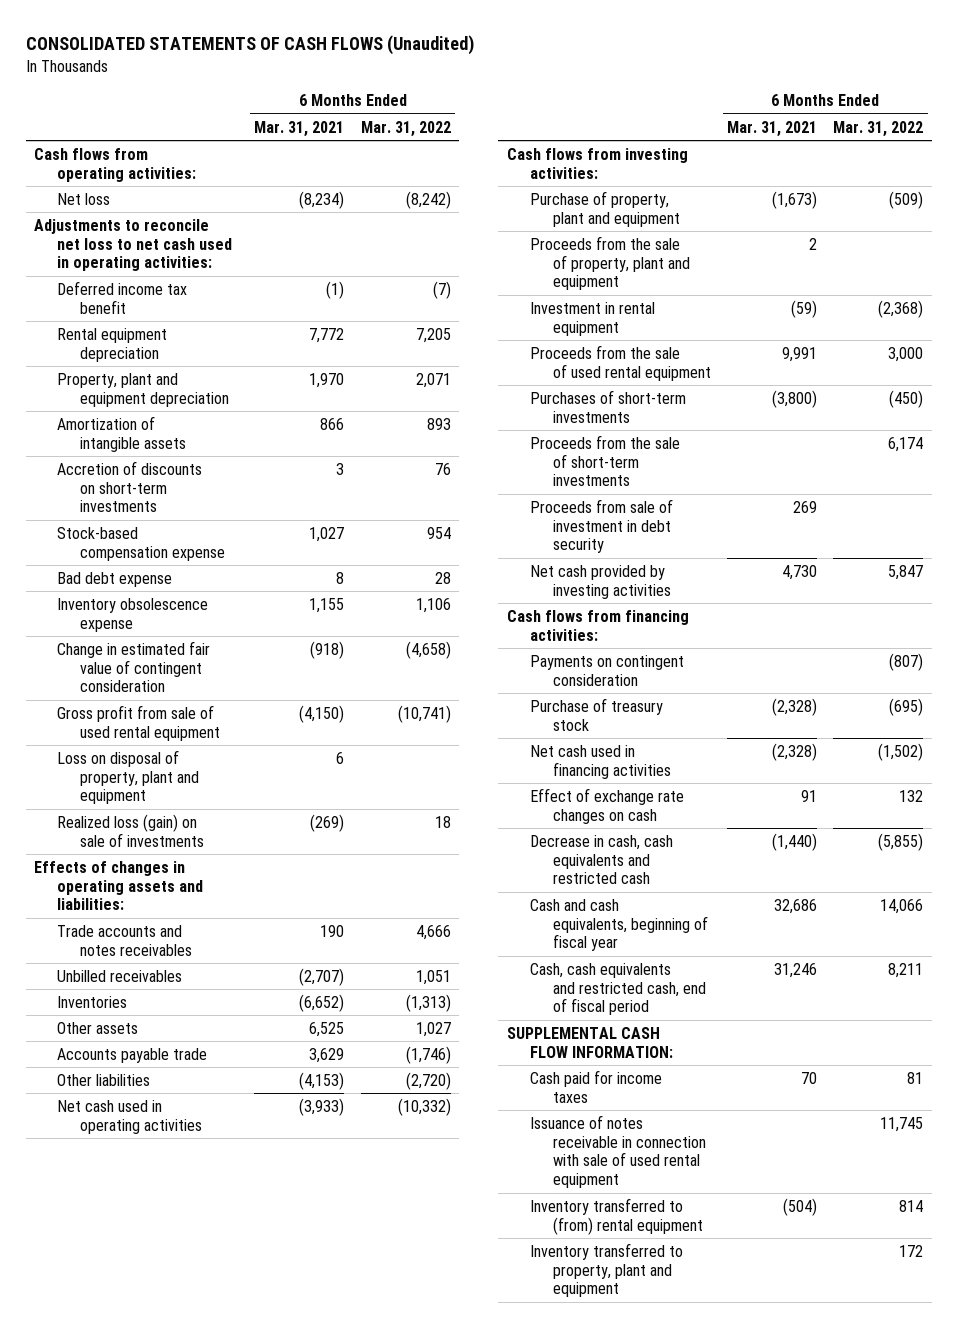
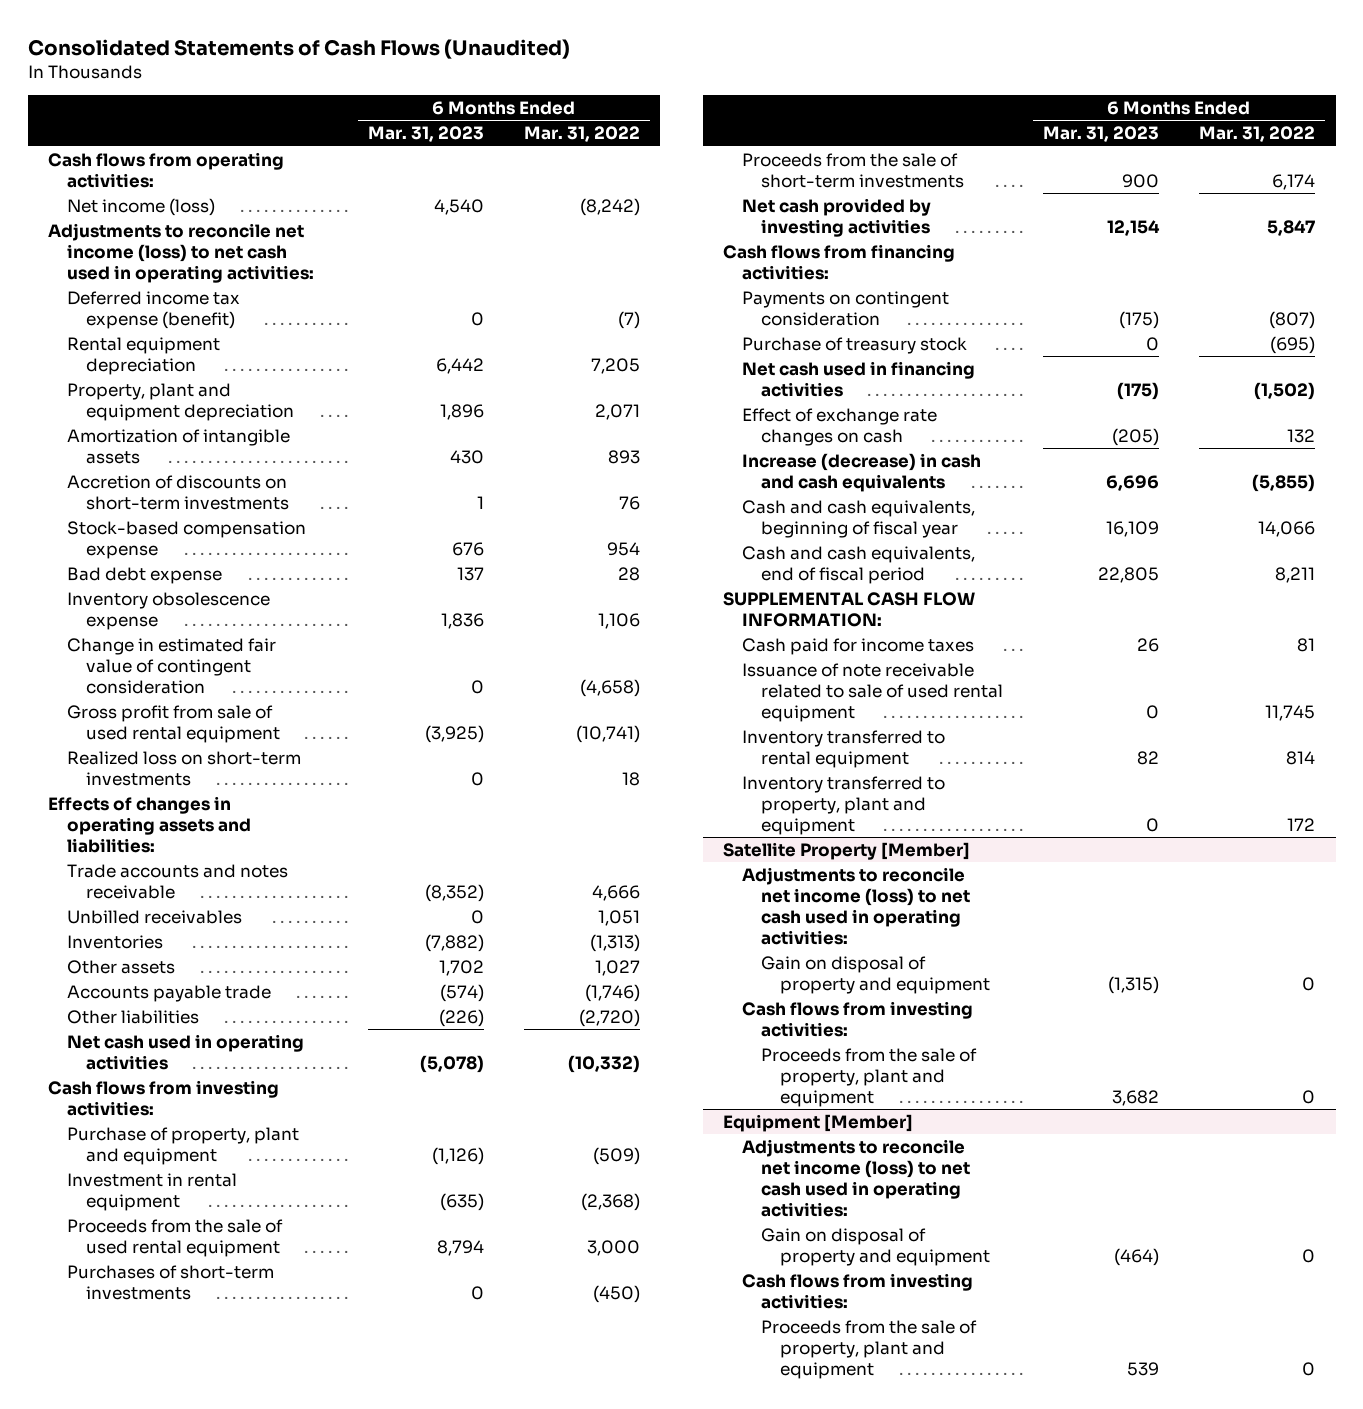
[25,35,474,56] CONSOLIDATED STATEMENTS OF CASH FLOWS (Unaudited) -> [27,38,570,59] Consolidated Statements of Cash Flows (Unaudited)
[254,120,345,137] Mar. 31, 2021 -> none
none -> [367,126,484,143] Mar. 31, 2023
[56,192,110,205] Net loss -> [66,197,215,216] Net income (loss)
[33,218,232,272] Adjustments to reconcile net loss to net cash used in operating activities: -> [48,222,314,283] Adjustments to reconcile net income (loss) to net cash used in operating activities:
[56,280,187,314] Deferred income tax benefit -> [66,290,240,329] Deferred income tax expense (benefit)
[56,749,199,805] Loss on disposal of property, plant and equipment -> none
[56,813,204,847] Realized loss (gain) on sale of investments -> [66,750,301,786] Realized loss on short-term investments
[56,924,192,956] Trade accounts and notes receivables -> [66,863,288,899] Trade accounts and notes receivable
[529,235,690,291] Proceeds from the sale of property, plant and equipment -> none
[529,498,673,554] Proceeds from sale of investment in debt security -> none
[529,834,673,885] Decrease in cash, cash equivalents and restricted cash -> [742,452,982,492] Increase (decrease) in cash and cash equivalents
[529,962,706,1016] Cash, cash equivalents and restricted cash, end of fiscal period -> [742,545,976,584] Cash and cash equivalents, end of fiscal period
[529,1114,706,1189] Issuance of notes receivable in connection with sale of used rental equipment -> [742,662,1003,722] Issuance of note receivable related to sale of used rental equipment
[529,1197,703,1235] Inventory transferred to (from) rental equipment -> [742,729,946,768] Inventory transferred to rental equipment
none -> [723,841,971,860] Satellite Property [Member]
none -> [742,866,970,945] Adjustments to reconcile net income (loss) to net cash used in operating activities:
none -> [760,955,990,994] Gain on disposal of property and equipment
none -> [742,1000,974,1037] Cash flows from investing activities:
none -> [760,1047,977,1107] Proceeds from the sale of property, plant and equipment
none -> [723,1113,914,1132] Equipment [Member]
none -> [742,1138,970,1217] Adjustments to reconcile net income (loss) to net cash used in operating activities:
none -> [760,1227,990,1266] Gain on disposal of property and equipment
none -> [742,1272,974,1309] Cash flows from investing activities:
none -> [760,1319,977,1379] Proceeds from the sale of property, plant and equipment

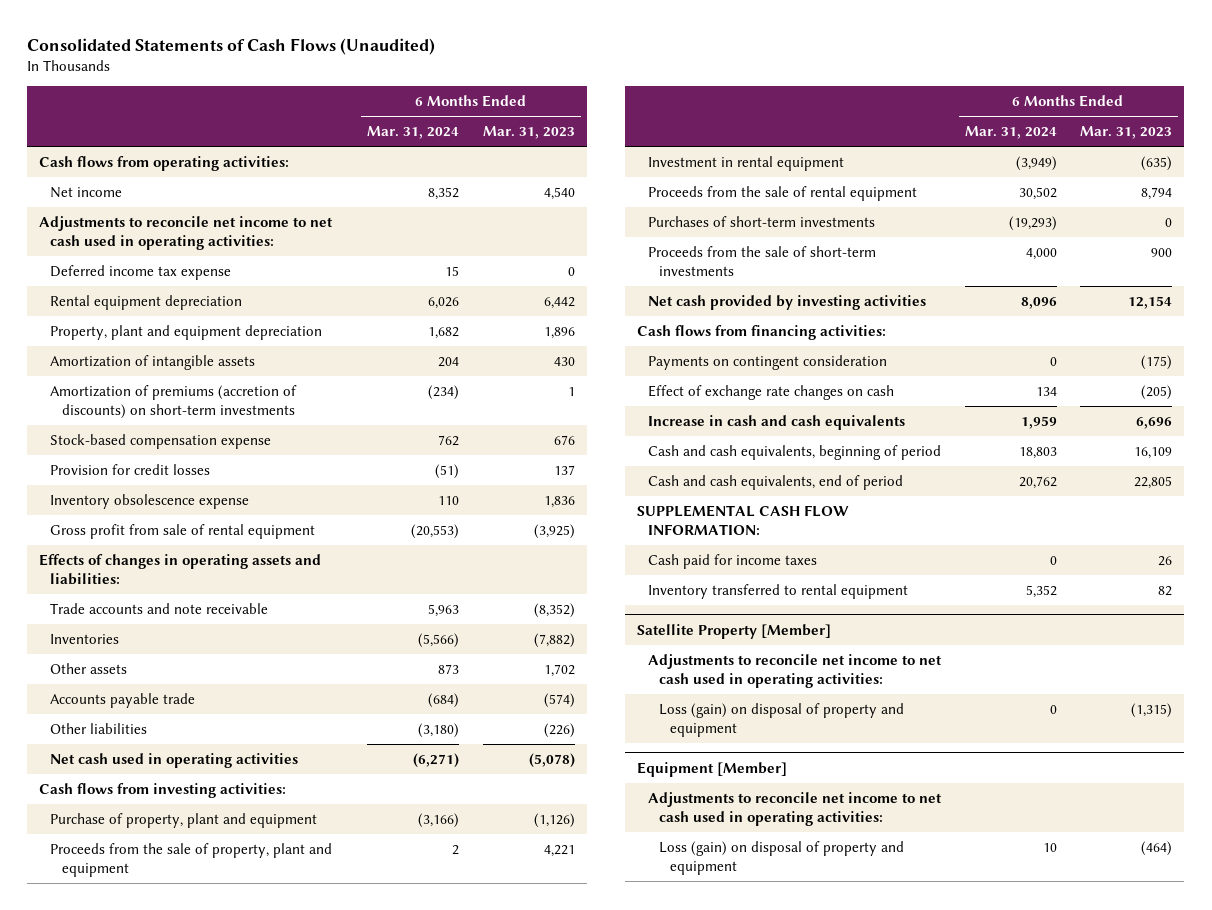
[524,126,641,143] Mar. 31, 2022 -> none
none -> [367,125,460,139] Mar. 31, 2024
[66,197,215,216] Net income (loss) -> [50,186,123,198] Net income
[48,222,314,283] Adjustments to reconcile net income (loss) to net cash used in operating activities: -> [39,215,334,251] Adjustments to reconcile net income to net cash used in operating activities:
[66,290,240,329] Deferred income tax expense (benefit) -> [50,264,232,280] Deferred income tax expense
[66,474,289,510] Accretion of discounts on short-term investments -> [50,384,298,420] Amortization of premiums (accretion of discounts) on short-term investments
[66,566,222,584] Bad debt expense -> [50,463,211,475] Provision for credit losses
[66,637,276,694] Change in estimated fair value of contingent consideration -> none
[66,750,301,786] Realized loss on short-term investments -> none
[66,704,280,743] Gross profit from sale of used rental equipment -> [50,523,316,539] Gross profit from sale of rental equipment
[66,909,242,924] Unbilled receivables -> none
[66,863,288,899] Trade accounts and notes receivable -> [50,602,269,614] Trade accounts and note receivable
none -> [50,842,333,878] Proceeds from the sale of property, plant and equipment
[66,1218,283,1257] Proceeds from the sale of used rental equipment -> [647,185,917,201] Proceeds from the sale of rental equipment
[742,336,968,354] Purchase of treasury stock -> none
[742,360,976,397] Net cash used in financing activities -> none
[742,452,982,492] Increase (decrease) in cash and cash equivalents -> [647,414,905,430] Increase in cash and cash equivalents
[742,499,976,538] Cash and cash equivalents, beginning of fiscal year -> [647,444,941,460] Cash and cash equivalents, beginning of period
[742,545,976,584] Cash and cash equivalents, end of fiscal period -> [647,474,903,490] Cash and cash equivalents, end of period
[742,662,1003,722] Issuance of note receivable related to sale of used rental equipment -> none
[742,775,946,835] Inventory transferred to property, plant and equipment -> none
[742,1000,974,1037] Cash flows from investing activities: -> none
[760,1047,977,1107] Proceeds from the sale of property, plant and equipment -> none
[742,866,970,945] Adjustments to reconcile net income (loss) to net cash used in operating activities: -> [647,653,942,689] Adjustments to reconcile net income to net cash used in operating activities:
[760,955,990,994] Gain on disposal of property and equipment -> [659,702,905,738] Loss (gain) on disposal of property and equipment
[742,1272,974,1309] Cash flows from investing activities: -> none
[760,1319,977,1379] Proceeds from the sale of property, plant and equipment -> none
[742,1138,970,1217] Adjustments to reconcile net income (loss) to net cash used in operating activities: -> [647,791,942,827] Adjustments to reconcile net income to net cash used in operating activities:
[760,1227,990,1266] Gain on disposal of property and equipment -> [659,840,905,876] Loss (gain) on disposal of property and equipment

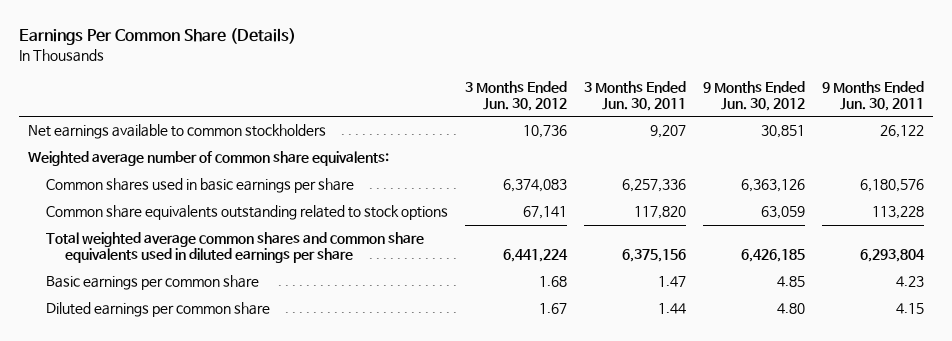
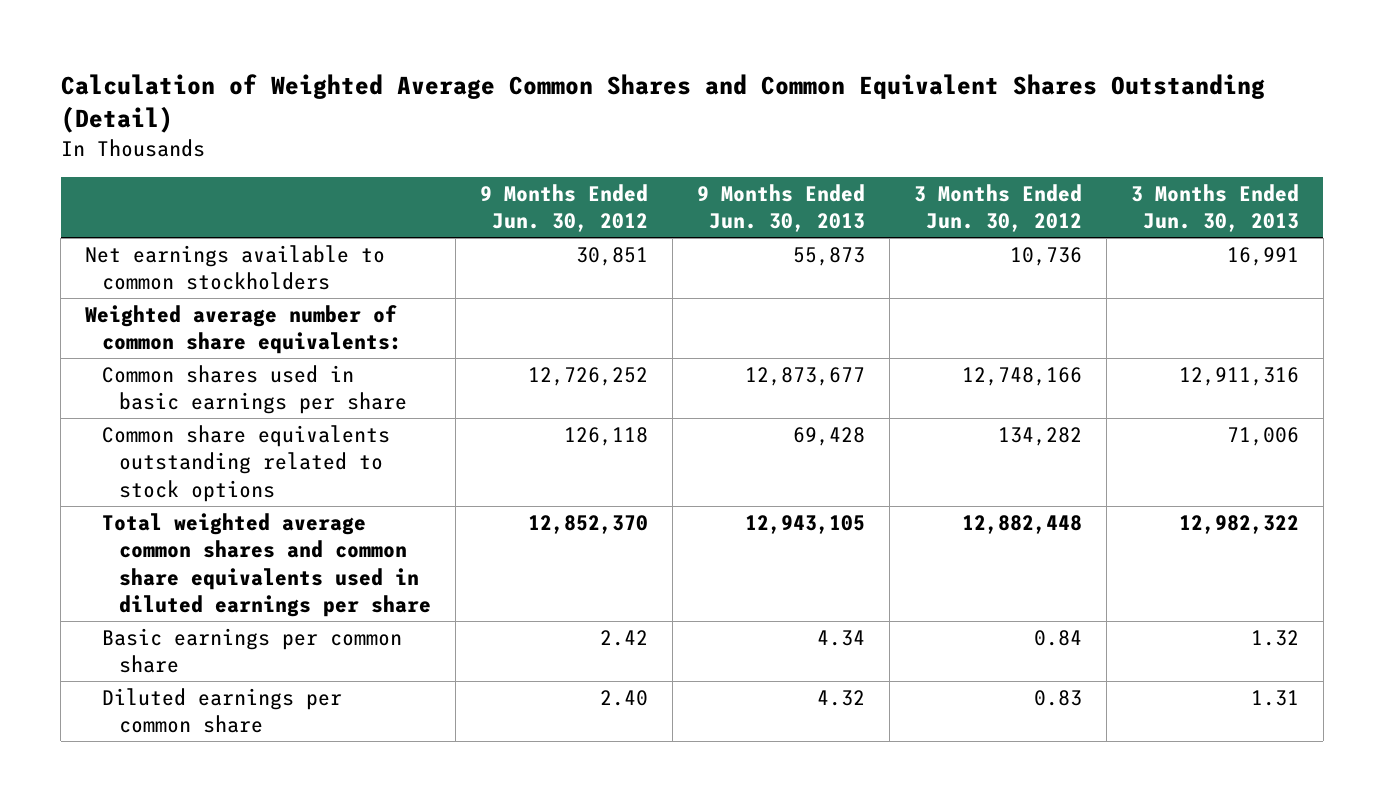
[19,27,297,45] Earnings Per Common Share (Details) -> [60,73,1265,133] Calculation of Weighted Average Common Shares and Common Equivalent Shares Outstanding (Detail)
[584,80,687,111] 3 Months Ended Jun. 30, 2011 -> none
[822,80,925,111] 9 Months Ended Jun. 30, 2011 -> none
none -> [697,183,866,233] 9 Months Ended Jun. 30, 2013
none -> [1130,183,1299,233] 3 Months Ended Jun. 30, 2013
[503,179,568,193] 6,374,083 -> [961,366,1082,386] 12,748,166
[741,179,806,193] 6,363,126 -> [528,366,649,386] 12,726,252
[523,206,568,220] 67,141 -> [997,426,1082,446] 134,282
[761,206,806,220] 63,059 -> [564,426,649,446] 126,118
[503,249,569,263] 6,441,224 -> [961,514,1082,534] 12,882,448
[741,249,806,263] 6,426,185 -> [528,514,649,534] 12,852,370
[539,276,568,288] 1.68 -> [1033,629,1082,646] 0.84
[777,276,806,288] 4.85 -> [600,629,649,646] 2.42
[539,303,568,315] 1.67 -> [1033,689,1082,706] 0.83
[777,303,806,315] 4.80 -> [600,689,649,706] 2.40

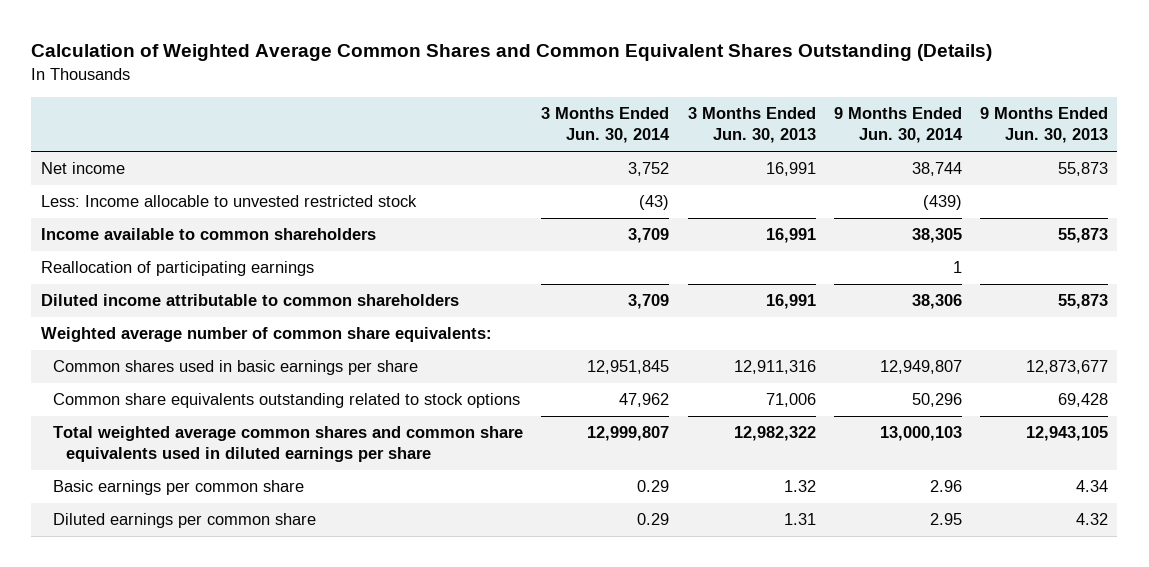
[60,73,1265,133] Calculation of Weighted Average Common Shares and Common Equivalent Shares Outstanding (Detail) -> [31,44,993,62] Calculation of Weighted Average Common Shares and Common Equivalent Shares Outstanding (Details)
[480,183,649,233] 9 Months Ended Jun. 30, 2012 -> none
[913,183,1082,233] 3 Months Ended Jun. 30, 2012 -> none
none -> [541,107,671,144] 3 Months Ended Jun. 30, 2014
none -> [833,107,963,144] 9 Months Ended Jun. 30, 2014
[85,244,386,291] Net earnings available to common stockholders -> [40,162,125,175] Net income
none -> [40,195,417,208] Less: Income allocable to unvested restricted stock
none -> [40,228,376,241] Income available to common shareholders
none -> [40,261,314,277] Reallocation of participating earnings
none -> [40,294,459,307] Diluted income attributable to common shareholders

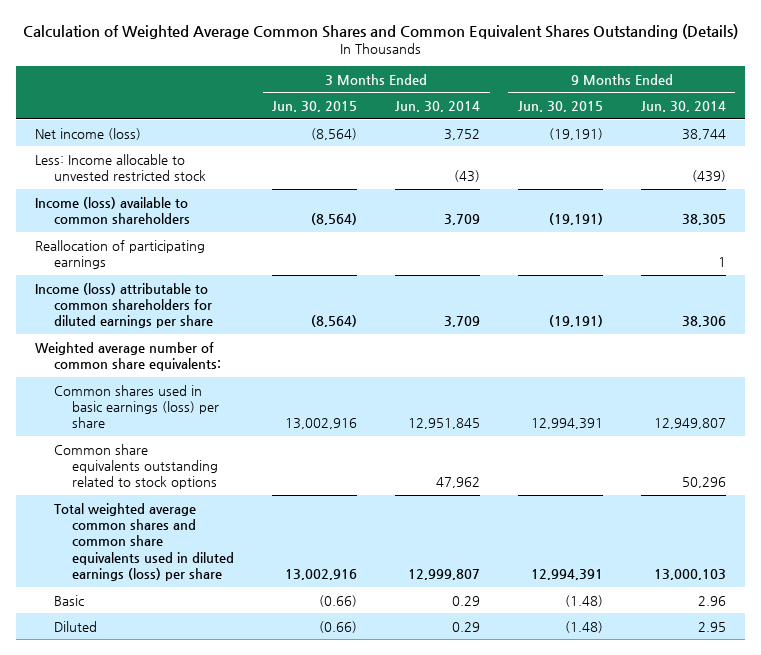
[687,107,816,144] 3 Months Ended Jun. 30, 2013 -> none
[980,107,1109,144] 9 Months Ended Jun. 30, 2013 -> none
none -> [272,100,358,112] Jun. 30, 2015
none -> [517,100,603,112] Jun. 30, 2015
[40,162,125,175] Net income -> [35,127,142,140] Net income (loss)
[40,228,376,241] Income available to common shareholders -> [35,196,190,224] Income (loss) available to common shareholders
[40,294,459,307] Diluted income attributable to common shareholders -> [35,282,213,329] Income (loss) attributable to common shareholders for diluted earnings per share
[53,360,419,376] Common shares used in basic earnings per share -> [53,384,220,429] Common shares used in basic earnings (loss) per share
[53,426,524,463] Total weighted average common shares and common share equivalents used in diluted earnings per share -> [53,502,235,582] Total weighted average common shares and common share equivalents used in diluted earnings (loss) per share
[53,480,305,496] Basic earnings per common share -> [53,594,84,606] Basic
[53,513,317,529] Diluted earnings per common share -> [53,620,97,632] Diluted

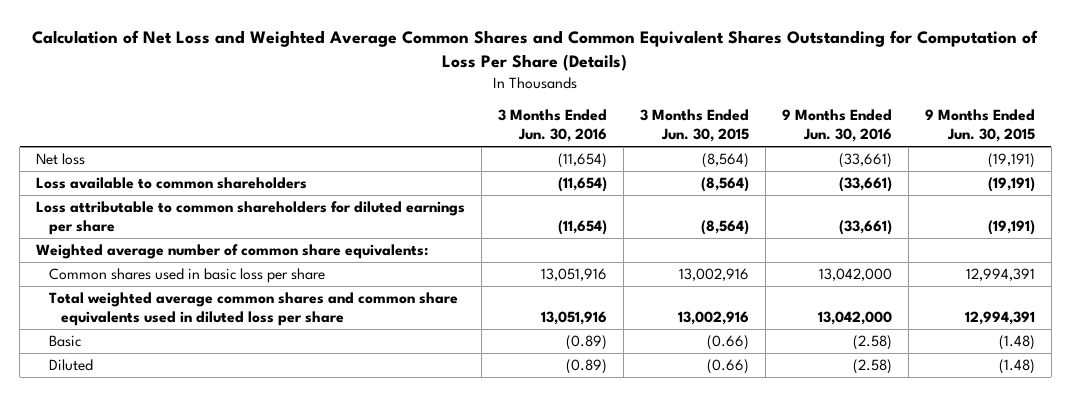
[22,24,738,40] Calculation of Weighted Average Common Shares and Common Equivalent Shares Outstanding (Details) -> [32,30,1039,72] Calculation of Net Loss and Weighted Average Common Shares and Common Equivalent Shares Outstanding for Computation of Loss Per Share (Details)
[395,100,481,112] Jun. 30, 2014 -> none
[640,100,726,112] Jun. 30, 2014 -> none
none -> [498,109,608,143] 3 Months Ended Jun. 30, 2016
none -> [781,109,892,143] 9 Months Ended Jun. 30, 2016
[35,153,206,181] Less: Income allocable to unvested restricted stock -> none
[35,239,206,269] Reallocation of participating earnings -> none
[35,127,142,140] Net income (loss) -> [36,153,86,166] Net loss
[35,196,190,224] Income (loss) available to common shareholders -> [36,177,308,190] Loss available to common shareholders
[35,282,213,329] Income (loss) attributable to common shareholders for diluted earnings per share -> [36,201,466,236] Loss attributable to common shareholders for diluted earnings per share
[53,443,219,490] Common share equivalents outstanding related to stock options -> none
[53,384,220,429] Common shares used in basic earnings (loss) per share -> [48,268,325,284] Common shares used in basic loss per share
[53,502,235,582] Total weighted average common shares and common share equivalents used in diluted earnings (loss) per share -> [48,292,458,327] Total weighted average common shares and common share equivalents used in diluted loss per share

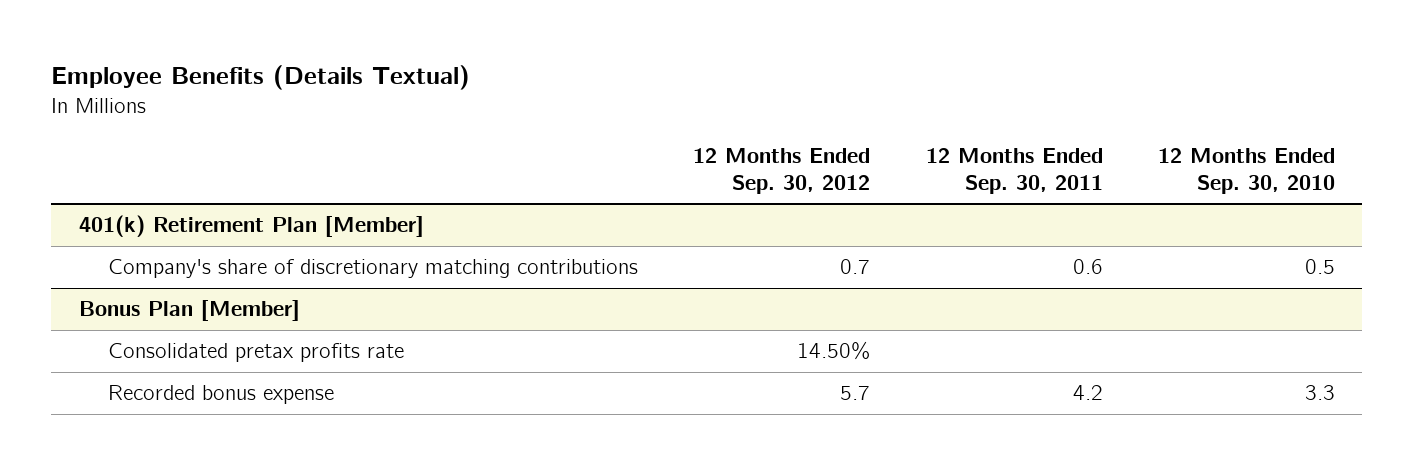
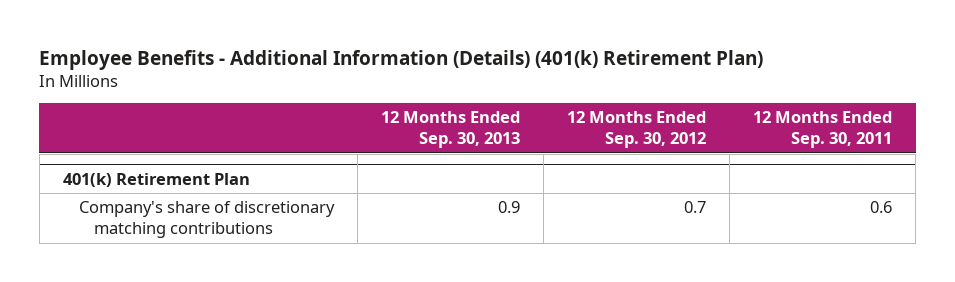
[51,65,471,91] Employee Benefits (Details Textual) -> [39,49,764,70] Employee Benefits - Additional Information (Details) (401(k) Retirement Plan)
[1157,147,1335,194] 12 Months Ended Sep. 30, 2010 -> none
none -> [380,111,520,149] 12 Months Ended Sep. 30, 2013
[78,215,424,238] 401(k) Retirement Plan [Member] -> [62,172,250,187] 401(k) Retirement Plan
[78,300,300,322] Bonus Plan [Member] -> none
[108,343,405,363] Consolidated pretax profits rate -> none
[108,385,335,405] Recorded bonus expense -> none

